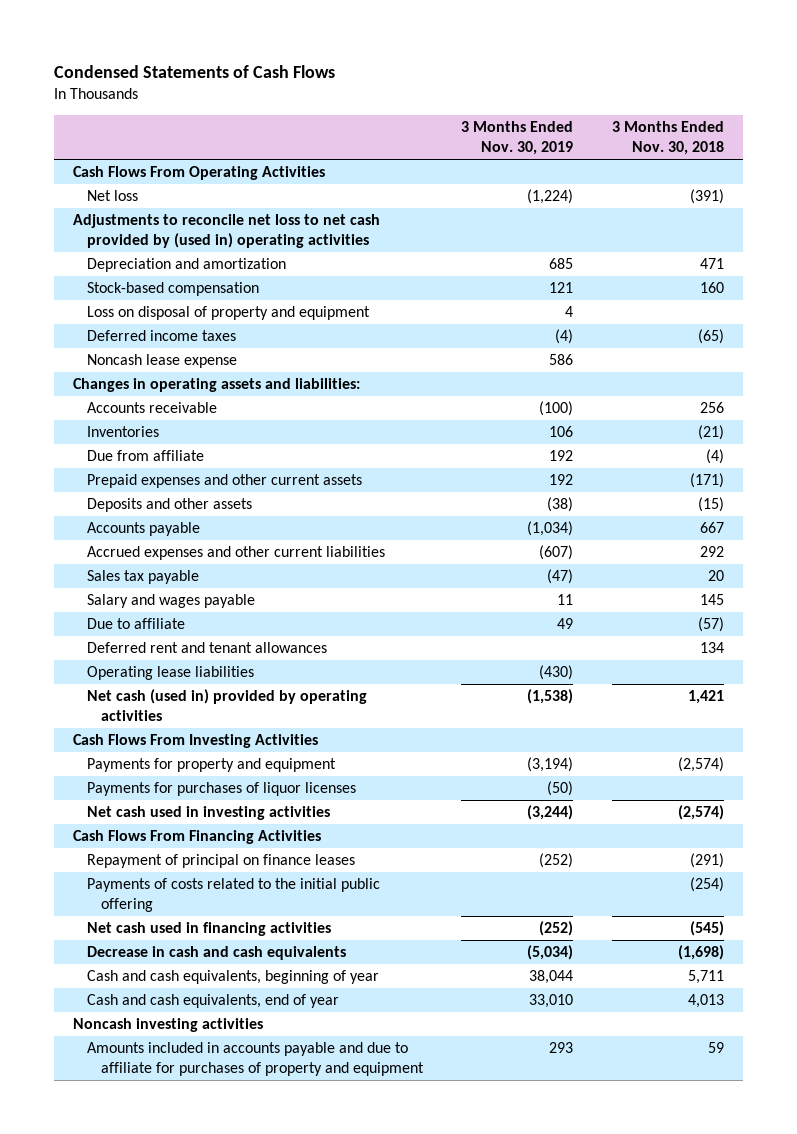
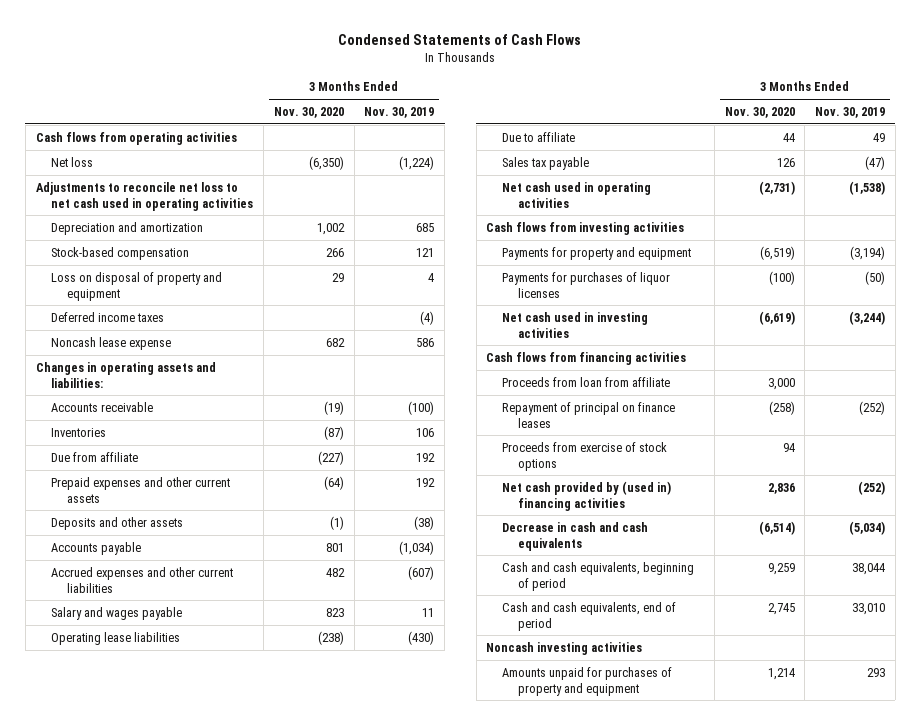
[612,121,725,156] 3 Months Ended Nov. 30, 2018 -> none
none -> [273,106,344,118] Nov. 30, 2020
[72,166,325,181] Cash Flows From Operating Activities -> [35,131,237,145] Cash flows from operating activities
[72,214,380,249] Adjustments to reconcile net loss to net cash provided by (used in) operating activities -> [35,181,254,211] Adjustments to reconcile net loss to net cash used in operating activities
[86,642,327,654] Deferred rent and tenant allowances -> none
[86,618,185,630] Due to affiliate -> [502,131,576,142] Due to affiliate
[86,570,199,585] Sales tax payable -> [502,156,590,170] Sales tax payable
[86,689,367,722] Net cash (used in) provided by operating activities -> [502,181,652,208] Net cash used in operating activities
[72,734,318,749] Cash Flows From Investing Activities -> [486,221,685,235] Cash flows from investing activities
[72,830,321,845] Cash Flows From Financing Activities -> [486,351,687,365] Cash flows from financing activities
none -> [502,376,671,387] Proceeds from loan from affiliate
[86,878,380,913] Payments of costs related to the initial public offering -> none
none -> [502,441,668,471] Proceeds from exercise of stock options
[86,922,331,937] Net cash used in financing activities -> [502,480,672,511] Net cash provided by (used in) financing activities
[86,970,379,985] Cash and cash equivalents, beginning of year -> [502,561,695,591] Cash and cash equivalents, beginning of period
[86,994,339,1009] Cash and cash equivalents, end of year -> [502,601,677,631] Cash and cash equivalents, end of period
[86,1042,424,1077] Amounts included in accounts payable and due to affiliate for purchases of property and equipment -> [502,666,673,696] Amounts unpaid for purchases of property and equipment

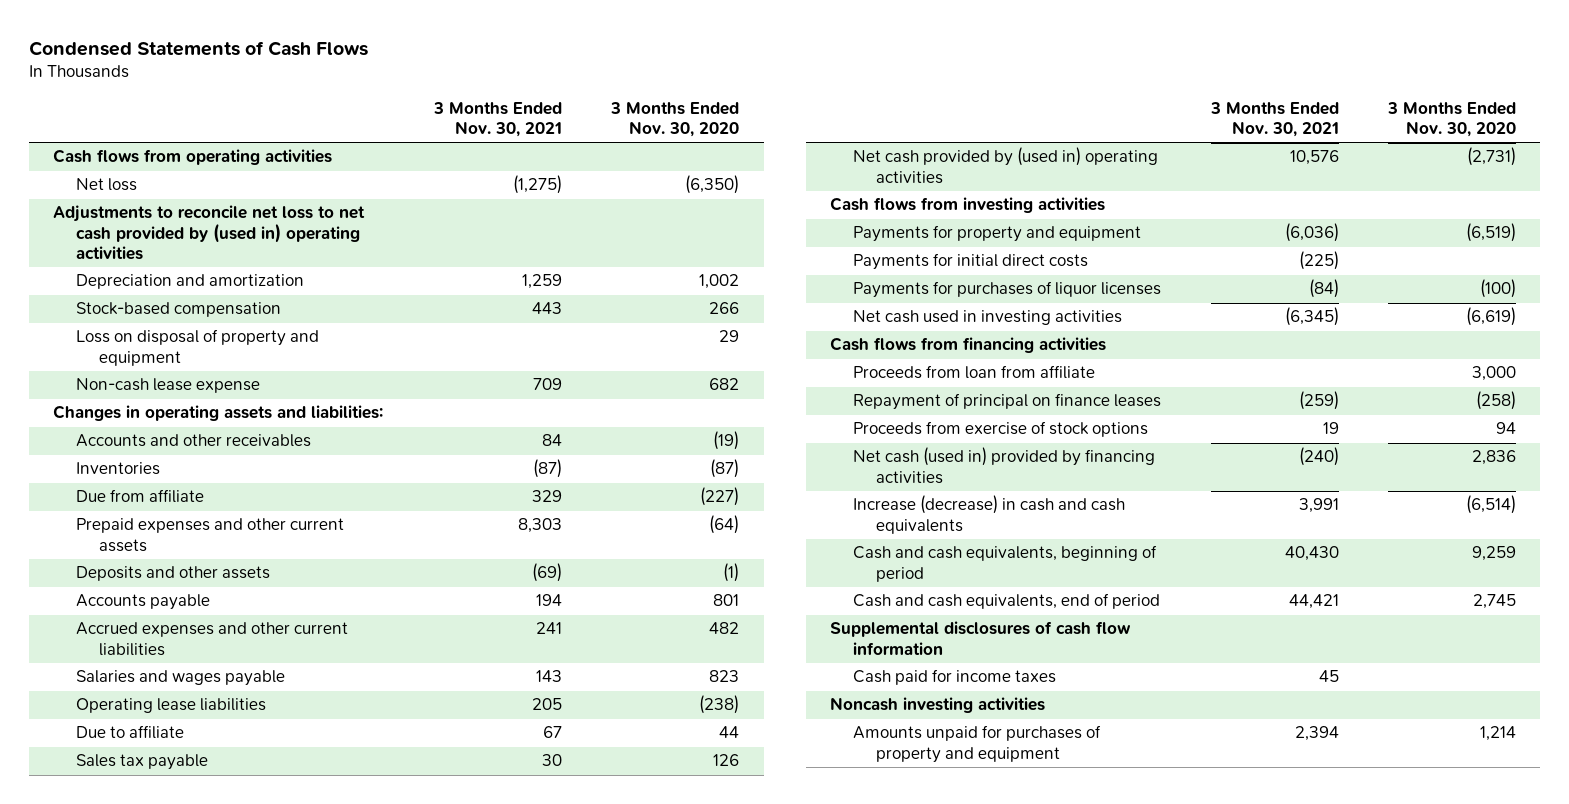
[364,106,435,118] Nov. 30, 2019 -> none
none -> [432,101,562,138] 3 Months Ended Nov. 30, 2021
[35,181,254,211] Adjustments to reconcile net loss to net cash used in operating activities -> [53,205,366,261] Adjustments to reconcile net loss to net cash provided by (used in) operating activities
[51,311,165,322] Deferred income taxes -> none
[51,336,172,350] Noncash lease expense -> [76,378,261,394] Non-cash lease expense
[51,401,154,412] Accounts receivable -> none
none -> [76,434,312,448] Accounts and other receivables
[51,606,183,620] Salary and wages payable -> [76,670,286,687] Salaries and wages payable
[502,181,652,208] Net cash used in operating activities -> [853,147,1159,184] Net cash provided by (used in) operating activities
none -> [853,253,1089,271] Payments for initial direct costs
[502,480,672,511] Net cash provided by (used in) financing activities -> [853,447,1156,484] Net cash (used in) provided by financing activities
[502,521,649,551] Decrease in cash and cash equivalents -> [853,495,1126,534] Increase (decrease) in cash and cash equivalents
none -> [830,621,1132,655] Supplemental disclosures of cash flow information
none -> [853,669,1057,686] Cash paid for income taxes

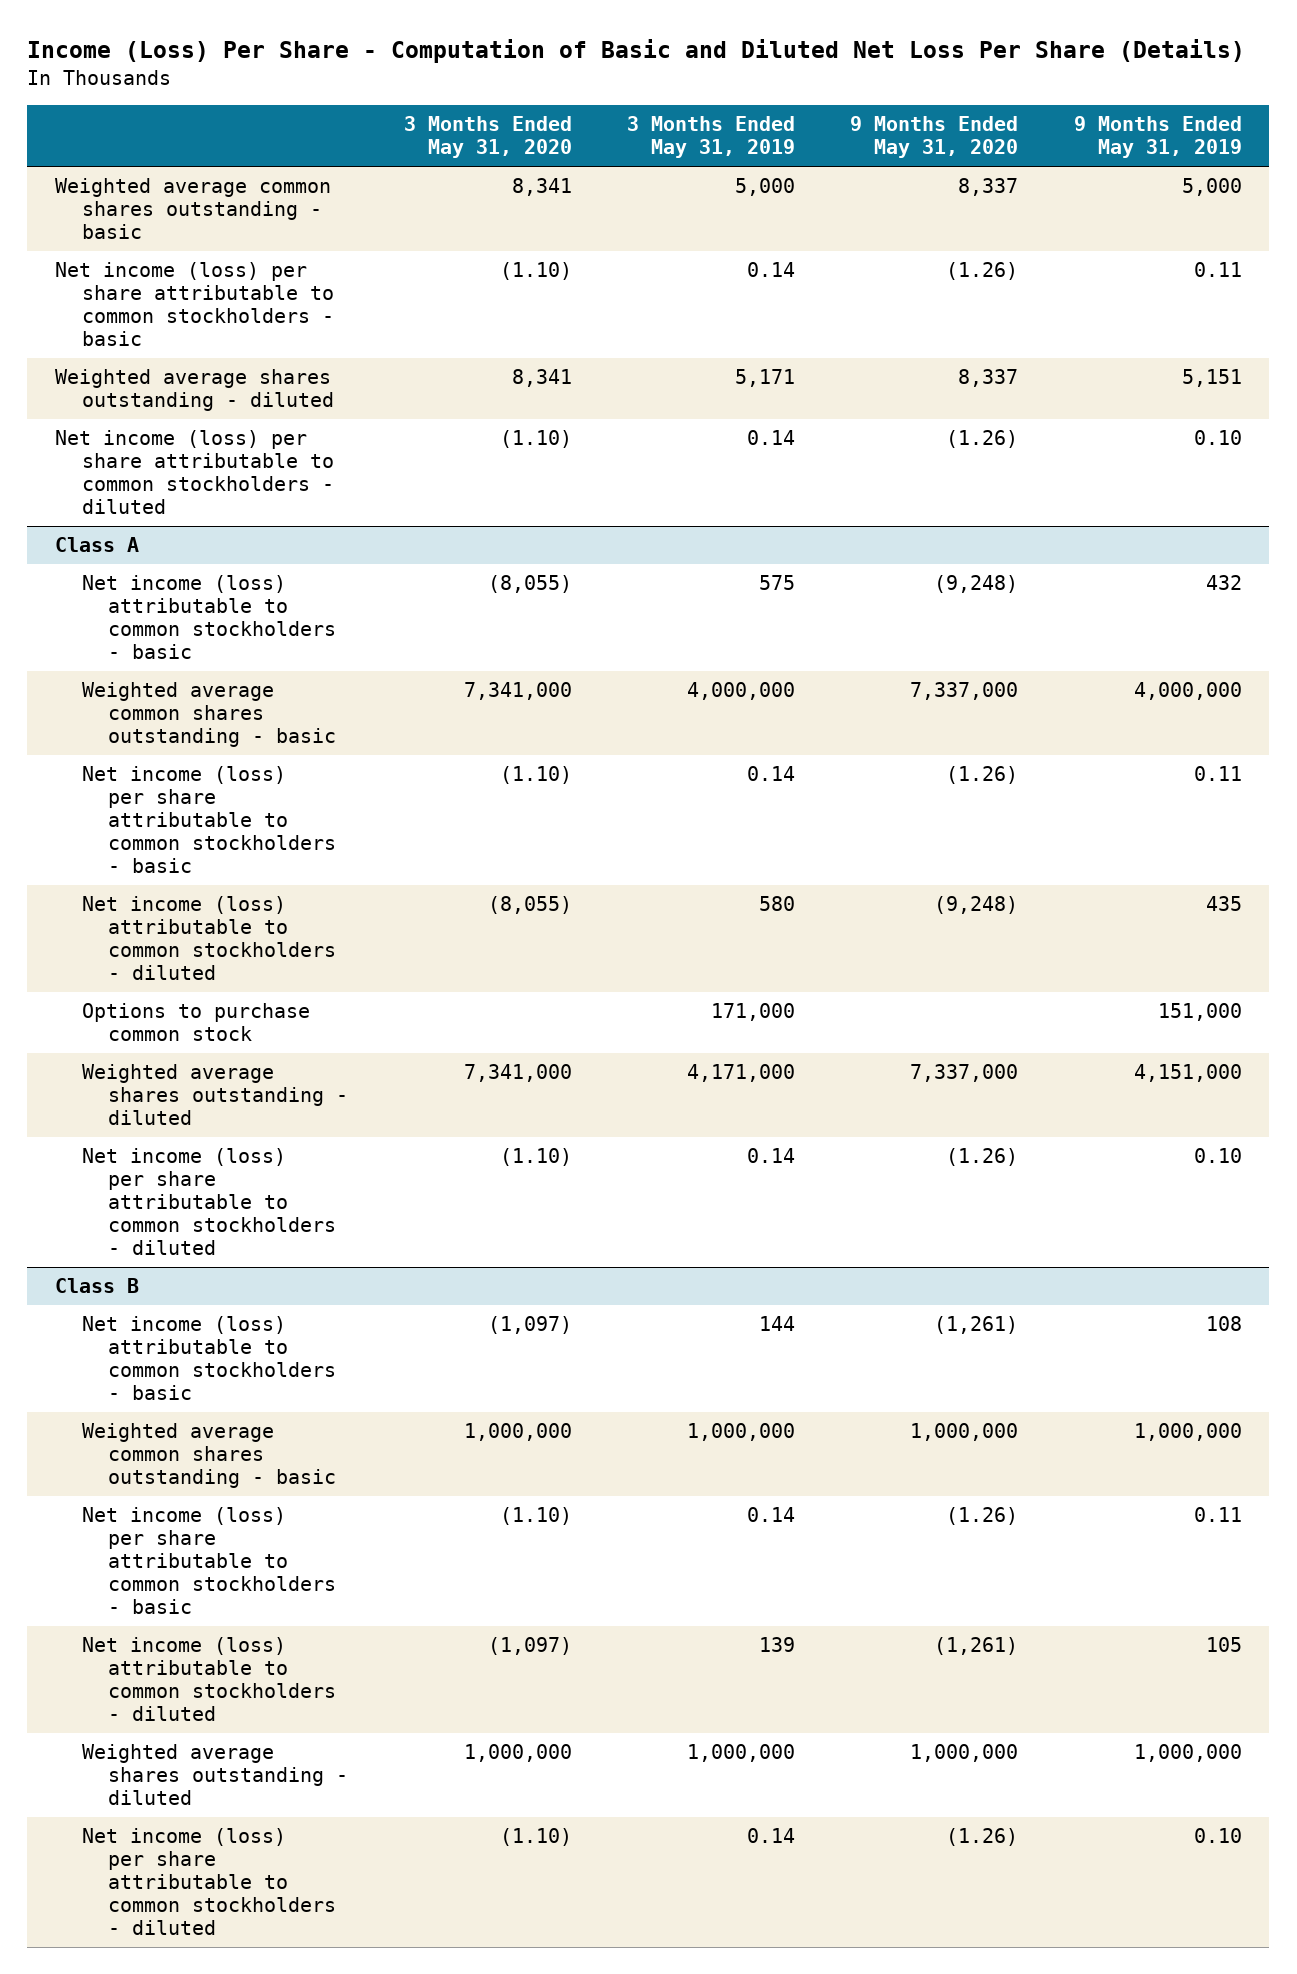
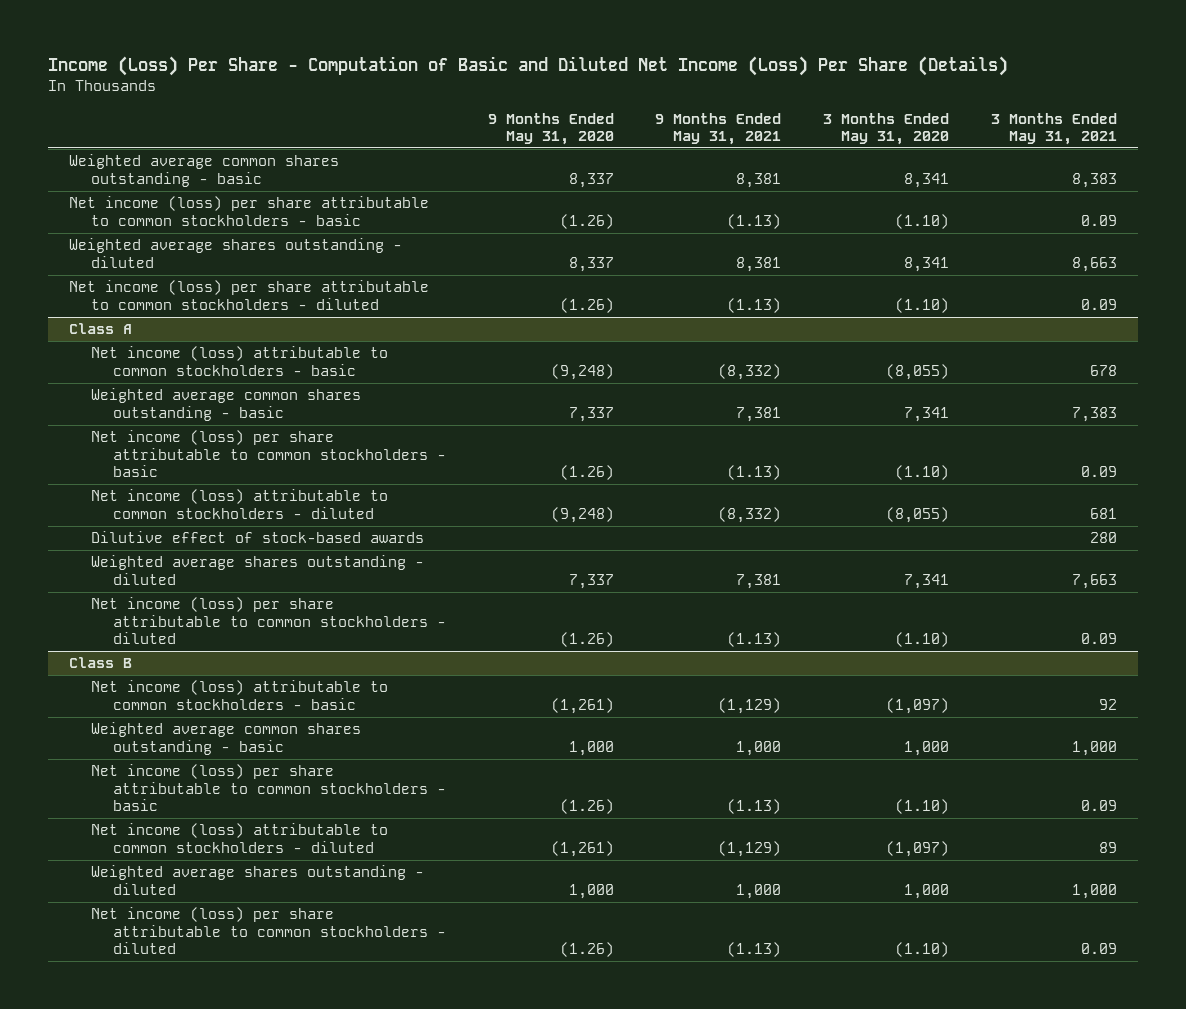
[27,39,1246,64] Income (Loss) Per Share - Computation of Basic and Diluted Net Loss Per Share (Details) -> [48,56,1009,77] Income (Loss) Per Share - Computation of Basic and Diluted Net Income (Loss) Per Share (Details)
[626,116,795,159] 3 Months Ended May 31, 2019 -> none
[1073,116,1242,159] 9 Months Ended May 31, 2019 -> none
none -> [655,112,782,145] 9 Months Ended May 31, 2021
none -> [990,112,1117,145] 3 Months Ended May 31, 2021
[463,682,572,701] 7,341,000 -> [904,406,950,422] 7,341
[910,682,1019,701] 7,337,000 -> [568,406,614,422] 7,337
[81,1003,310,1042] Options to purchase common stock -> none
none -> [91,531,425,544] Dilutive effect of stock-based awards
[463,1064,572,1083] 7,341,000 -> [904,573,950,589] 7,341
[910,1064,1019,1083] 7,337,000 -> [568,573,614,589] 7,337
[463,1423,572,1442] 1,000,000 -> [904,740,950,756] 1,000
[910,1423,1019,1442] 1,000,000 -> [568,740,614,756] 1,000
[463,1744,572,1763] 1,000,000 -> [904,883,950,899] 1,000
[910,1744,1019,1763] 1,000,000 -> [568,883,614,899] 1,000

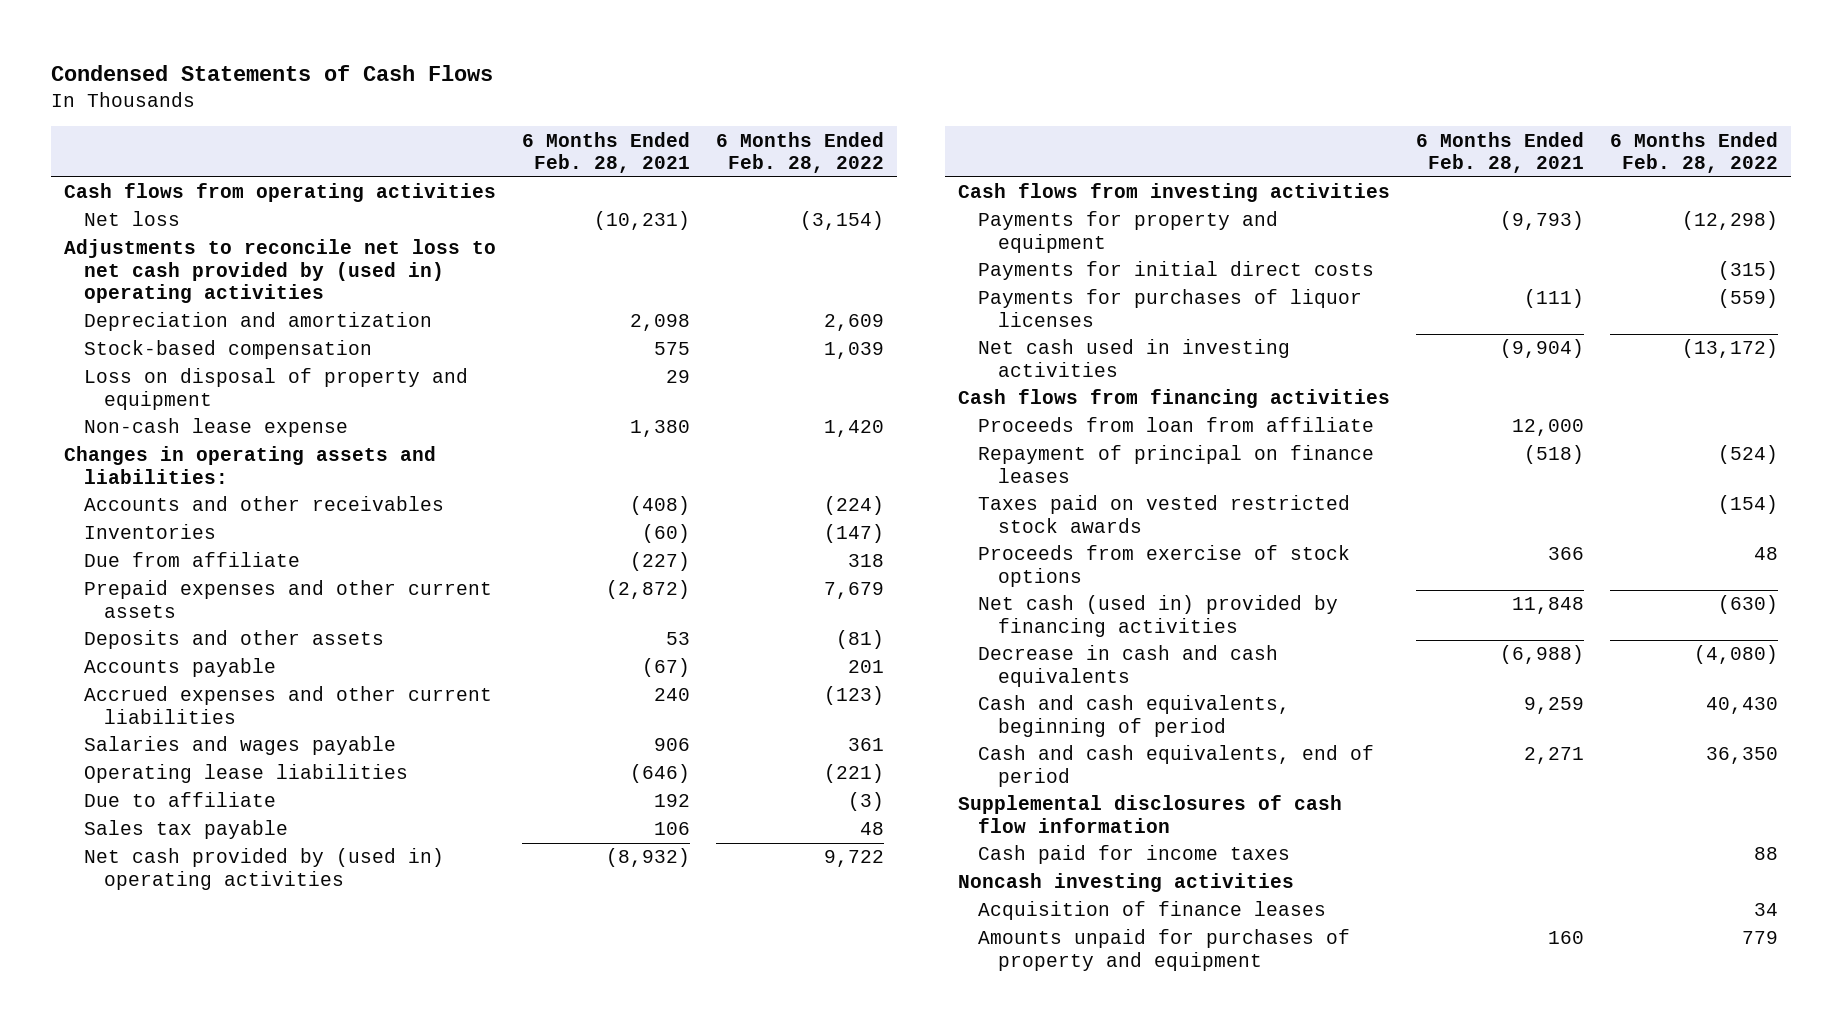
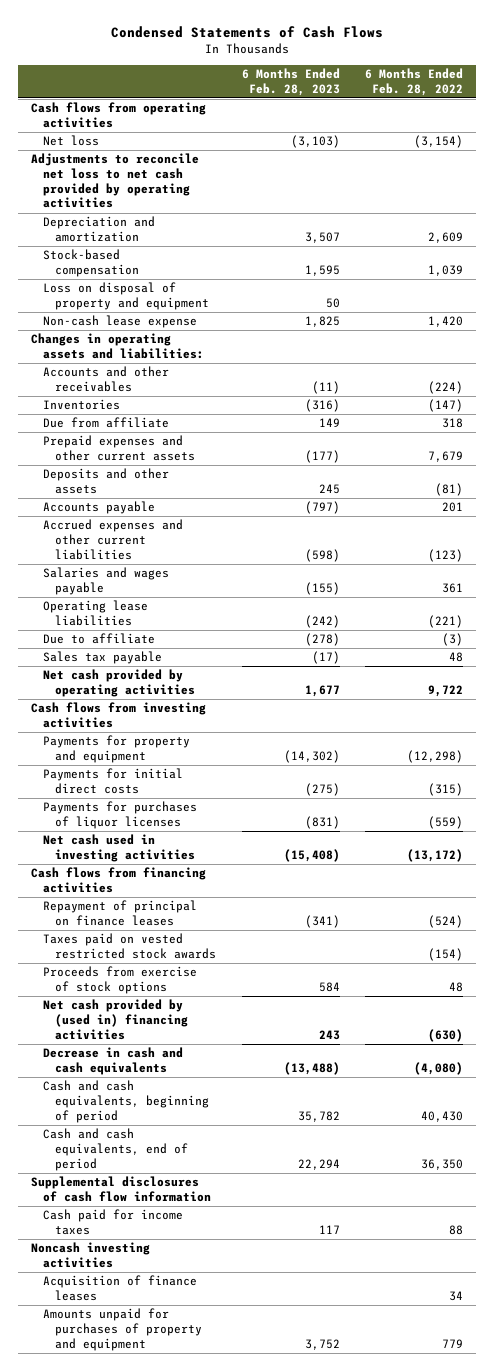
[521,131,690,174] 6 Months Ended Feb. 28, 2021 -> none
none -> [241,68,340,96] 6 Months Ended Feb. 28, 2023
[64,239,497,303] Adjustments to reconcile net loss to net cash provided by (used in) operating activities -> [31,153,200,209] Adjustments to reconcile net loss to net cash provided by operating activities
[84,848,445,890] Net cash provided by (used in) operating activities -> [43,669,196,698] Net cash provided by operating activities
[978,417,1375,433] Proceeds from loan from affiliate -> none
[978,595,1339,637] Net cash (used in) provided by financing activities -> [43,999,189,1040] Net cash provided by (used in) financing activities

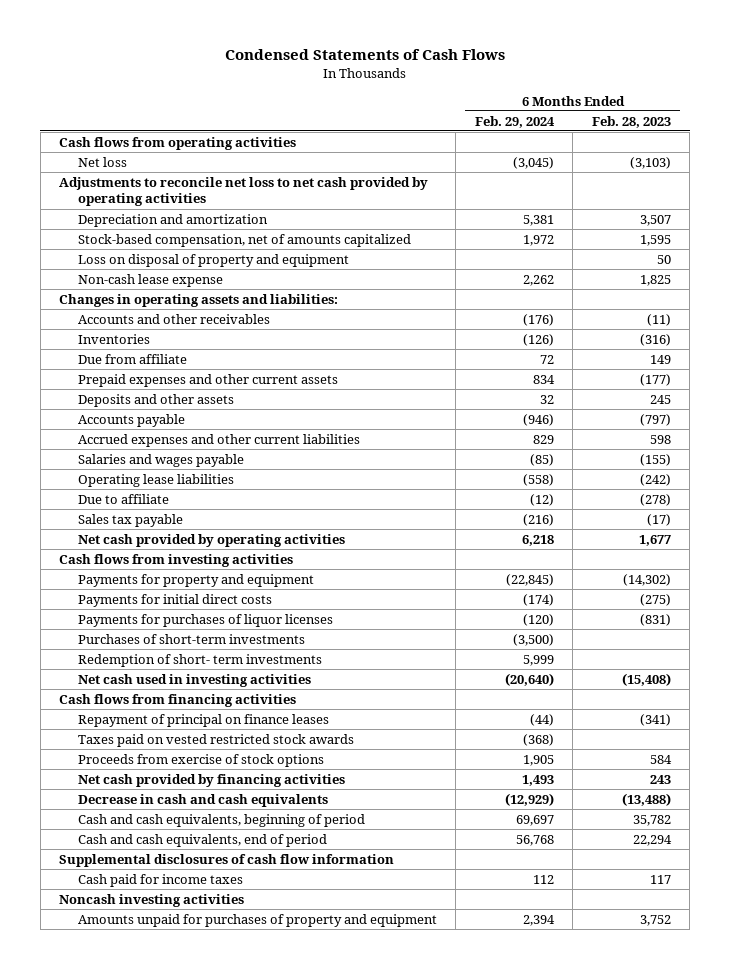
[364,68,463,96] 6 Months Ended Feb. 28, 2022 -> none
none -> [474,115,555,128] Feb. 29, 2024
[43,249,140,278] Stock-based compensation -> [77,233,411,247] Stock-based compensation, net of amounts capitalized
[304,548,340,562] (598) -> [649,434,671,444] 598
none -> [77,633,305,644] Purchases of short-term investments
none -> [77,653,322,667] Redemption of short- term investments
[43,999,189,1040] Net cash provided by (used in) financing activities -> [77,773,345,787] Net cash provided by financing activities
[43,1275,198,1302] Acquisition of finance leases -> none

